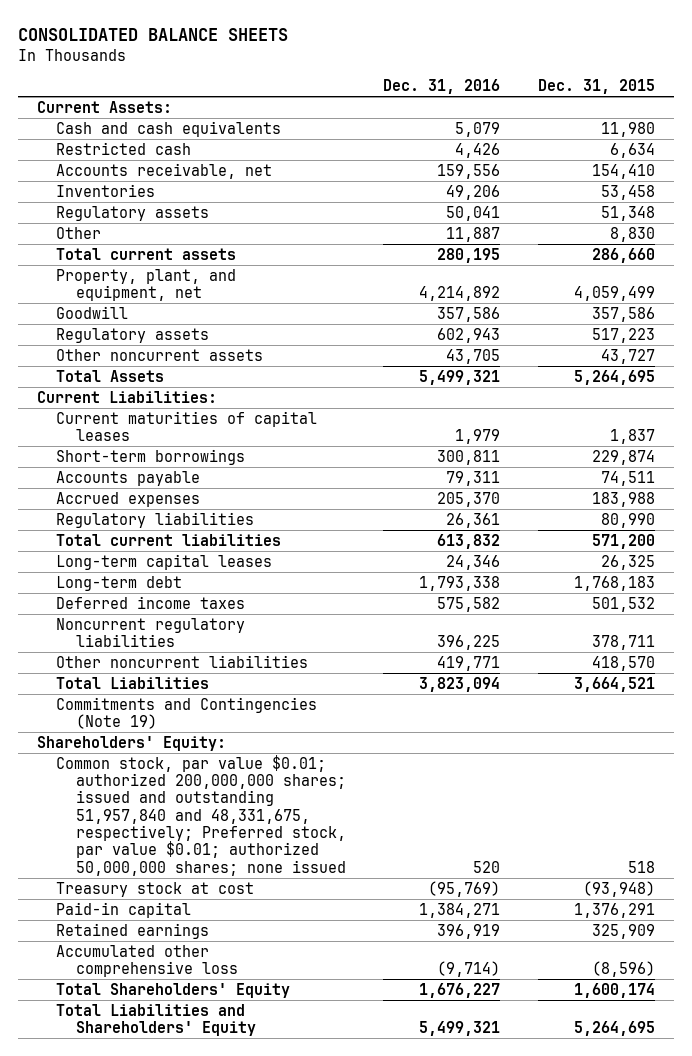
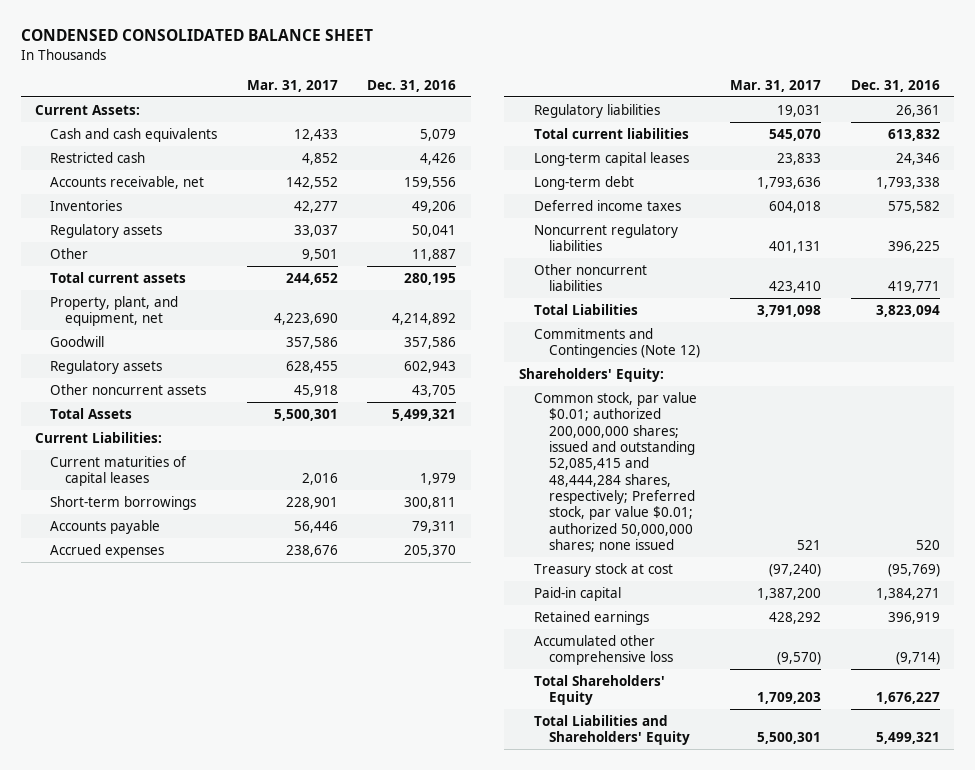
[18,27,289,41] CONSOLIDATED BALANCE SHEETS -> [20,29,373,42] CONDENSED CONSOLIDATED BALANCE SHEET
[538,79,656,95] Dec. 31, 2015 -> none
none -> [246,79,338,92] Mar. 31, 2017
[56,696,318,730] Commitments and Contingencies (Note 19) -> [533,327,700,359] Commitments and Contingencies (Note 12)
[56,754,346,876] Common stock, par value $0.01; authorized 200,000,000 shares; issued and outstanding 51,957,840 and 48,331,675, respectively; Preferred stock, par value $0.01; authorized 50,000,000 shares; none issued -> [533,391,697,553] Common stock, par value $0.01; authorized 200,000,000 shares; issued and outstanding 52,085,415 and 48,444,284 shares, respectively; Preferred stock, par value $0.01; authorized 50,000,000 shares; none issued

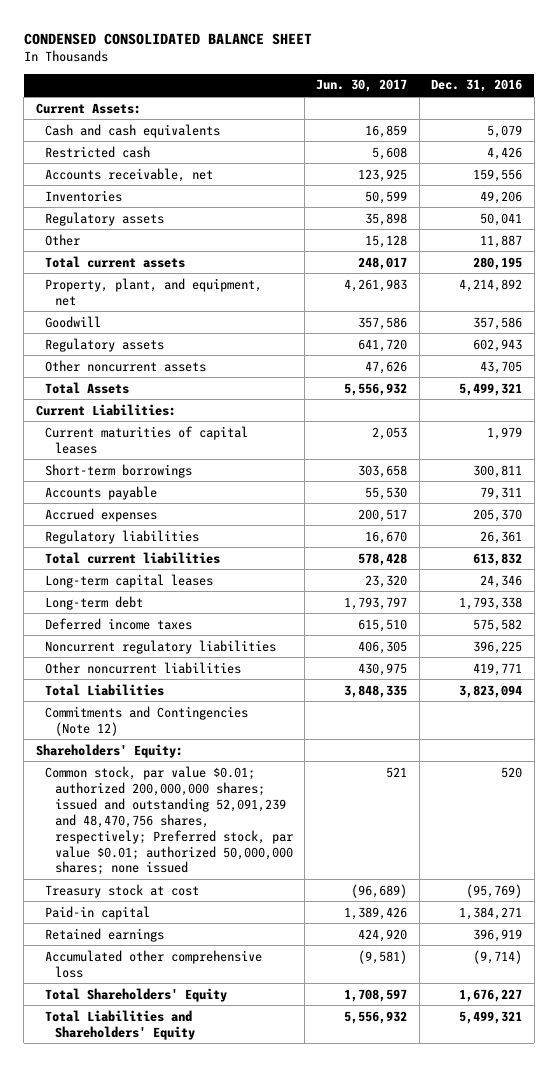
[246,79,338,92] Mar. 31, 2017 -> none
none -> [316,79,408,93] Jun. 30, 2017
[533,391,697,553] Common stock, par value $0.01; authorized 200,000,000 shares; issued and outstanding 52,085,415 and 48,444,284 shares, respectively; Preferred stock, par value $0.01; authorized 50,000,000 shares; none issued -> [45,765,293,876] Common stock, par value $0.01; authorized 200,000,000 shares; issued and outstanding 52,091,239 and 48,470,756 shares, respectively; Preferred stock, par value $0.01; authorized 50,000,000 shares; none issued

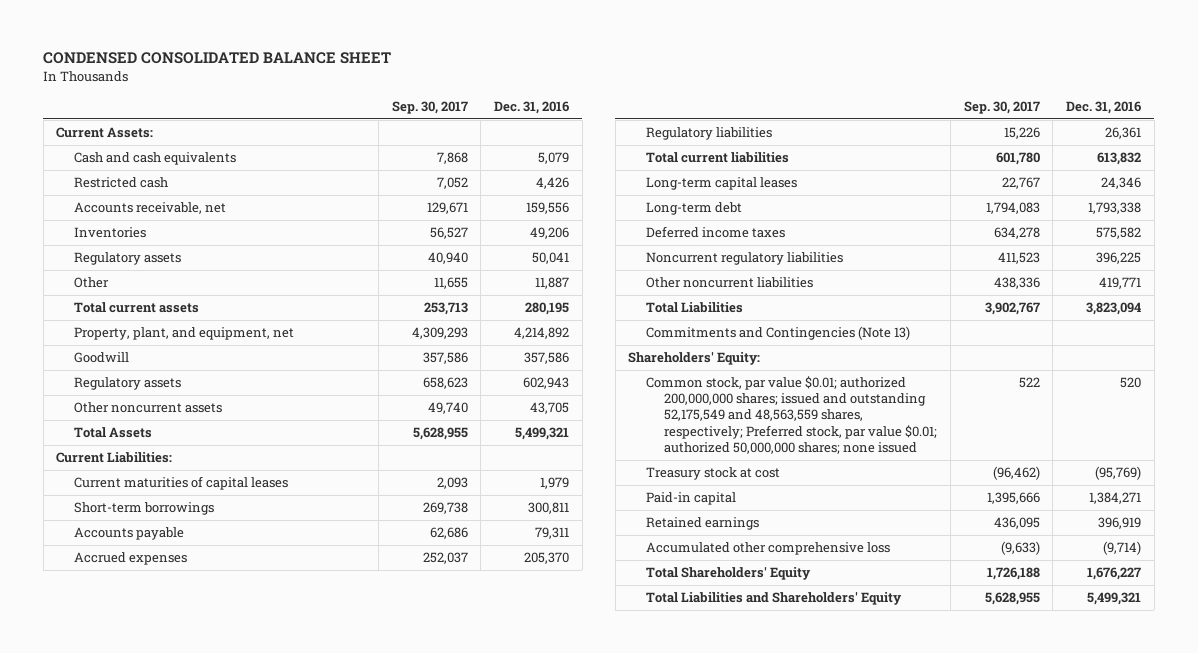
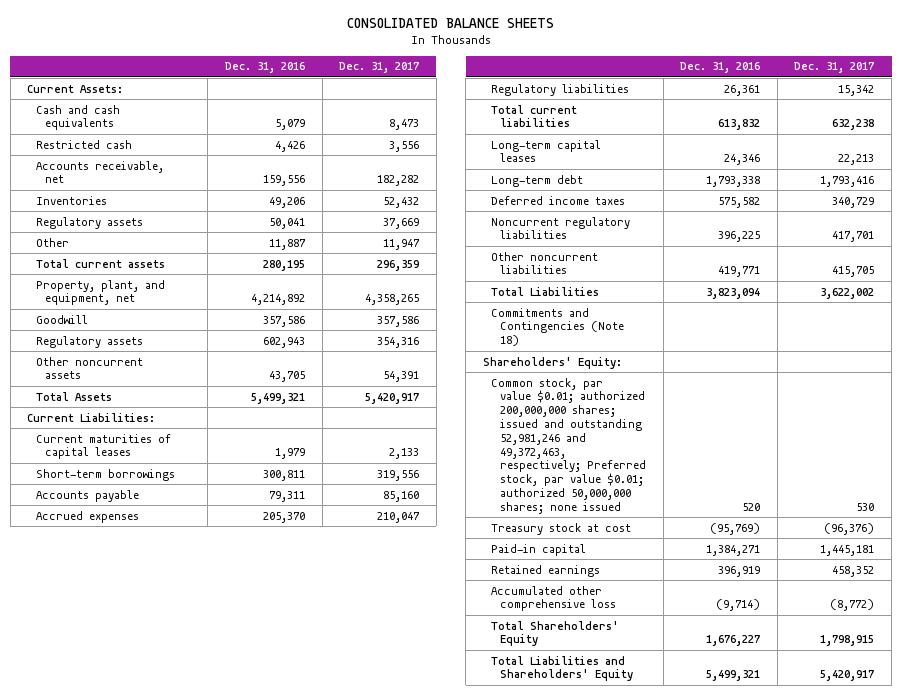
[43,52,392,65] CONDENSED CONSOLIDATED BALANCE SHEET -> [346,18,554,29] CONSOLIDATED BALANCE SHEETS
[391,101,468,115] Sep. 30, 2017 -> none
none -> [339,62,420,74] Dec. 31, 2017
[646,325,911,340] Commitments and Contingencies (Note 13) -> [491,307,624,347] Commitments and Contingencies (Note 18)
[646,375,938,454] Common stock, par value $0.01; authorized 200,000,000 shares; issued and outstanding 52,175,549 and 48,563,559 shares, respectively; Preferred stock, par value $0.01; authorized 50,000,000 shares; none issued -> [491,377,646,514] Common stock, par value $0.01; authorized 200,000,000 shares; issued and outstanding 52,981,246 and 49,372,463, respectively; Preferred stock, par value $0.01; authorized 50,000,000 shares; none issued

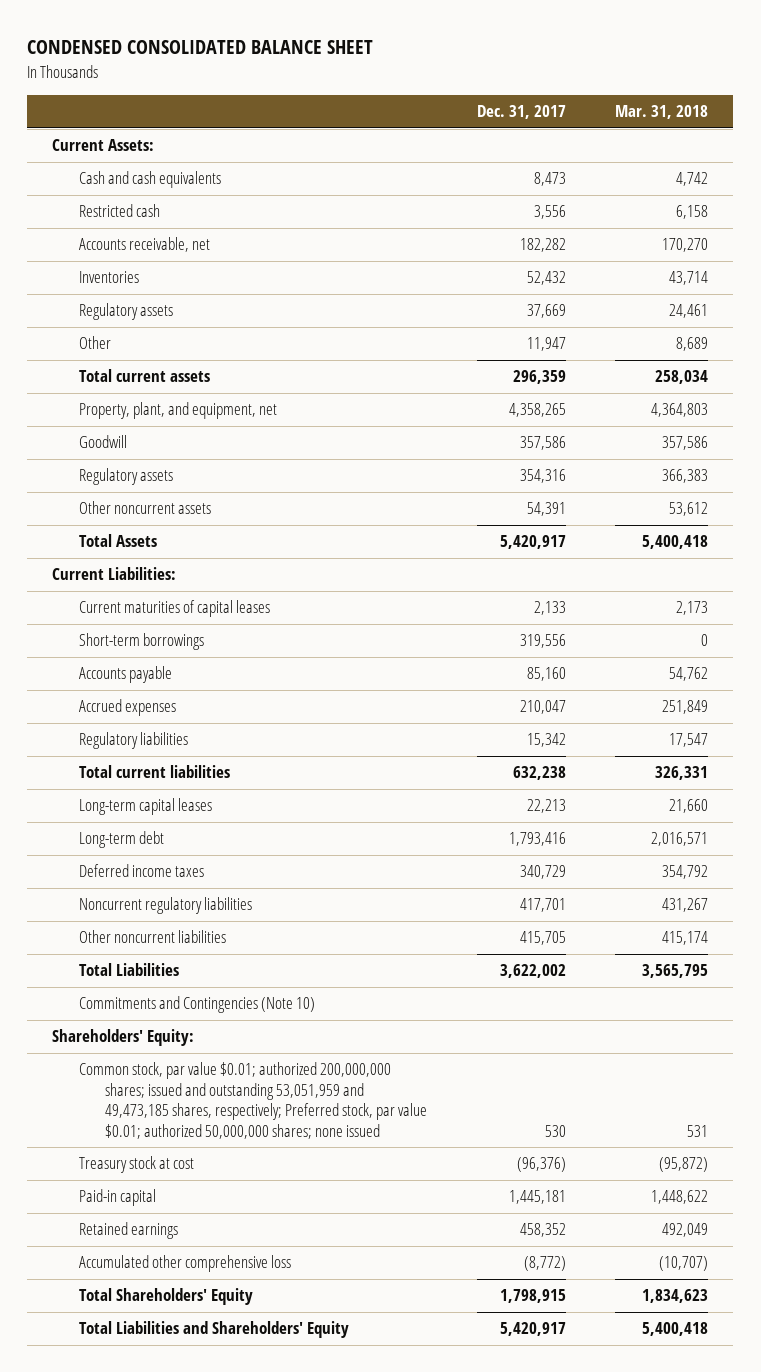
[346,18,554,29] CONSOLIDATED BALANCE SHEETS -> [27,40,374,55] CONDENSED CONSOLIDATED BALANCE SHEET
[225,62,306,74] Dec. 31, 2016 -> none
none -> [615,105,709,120] Mar. 31, 2018
[491,307,624,347] Commitments and Contingencies (Note 18) -> [78,996,315,1014] Commitments and Contingencies (Note 10)
[491,377,646,514] Common stock, par value $0.01; authorized 200,000,000 shares; issued and outstanding 52,981,246 and 49,372,463, respectively; Preferred stock, par value $0.01; authorized 50,000,000 shares; none issued -> [78,1062,428,1139] Common stock, par value $0.01; authorized 200,000,000 shares; issued and outstanding 53,051,959 and 49,473,185 shares, respectively; Preferred stock, par value $0.01; authorized 50,000,000 shares; none issued

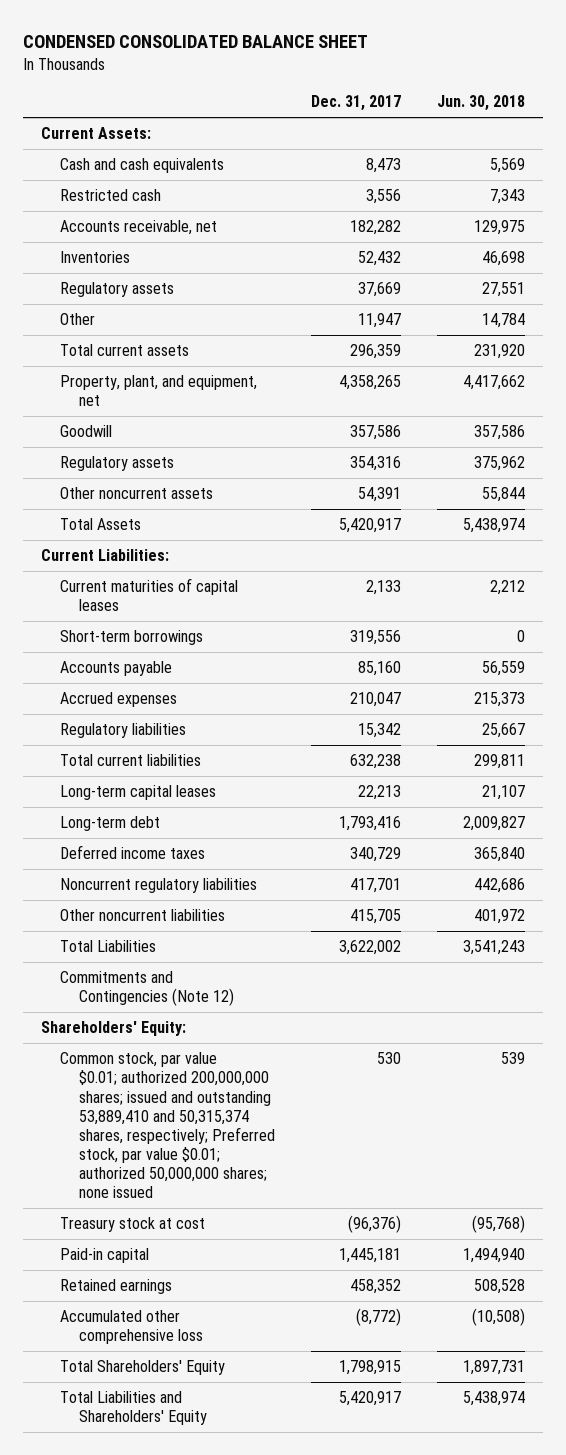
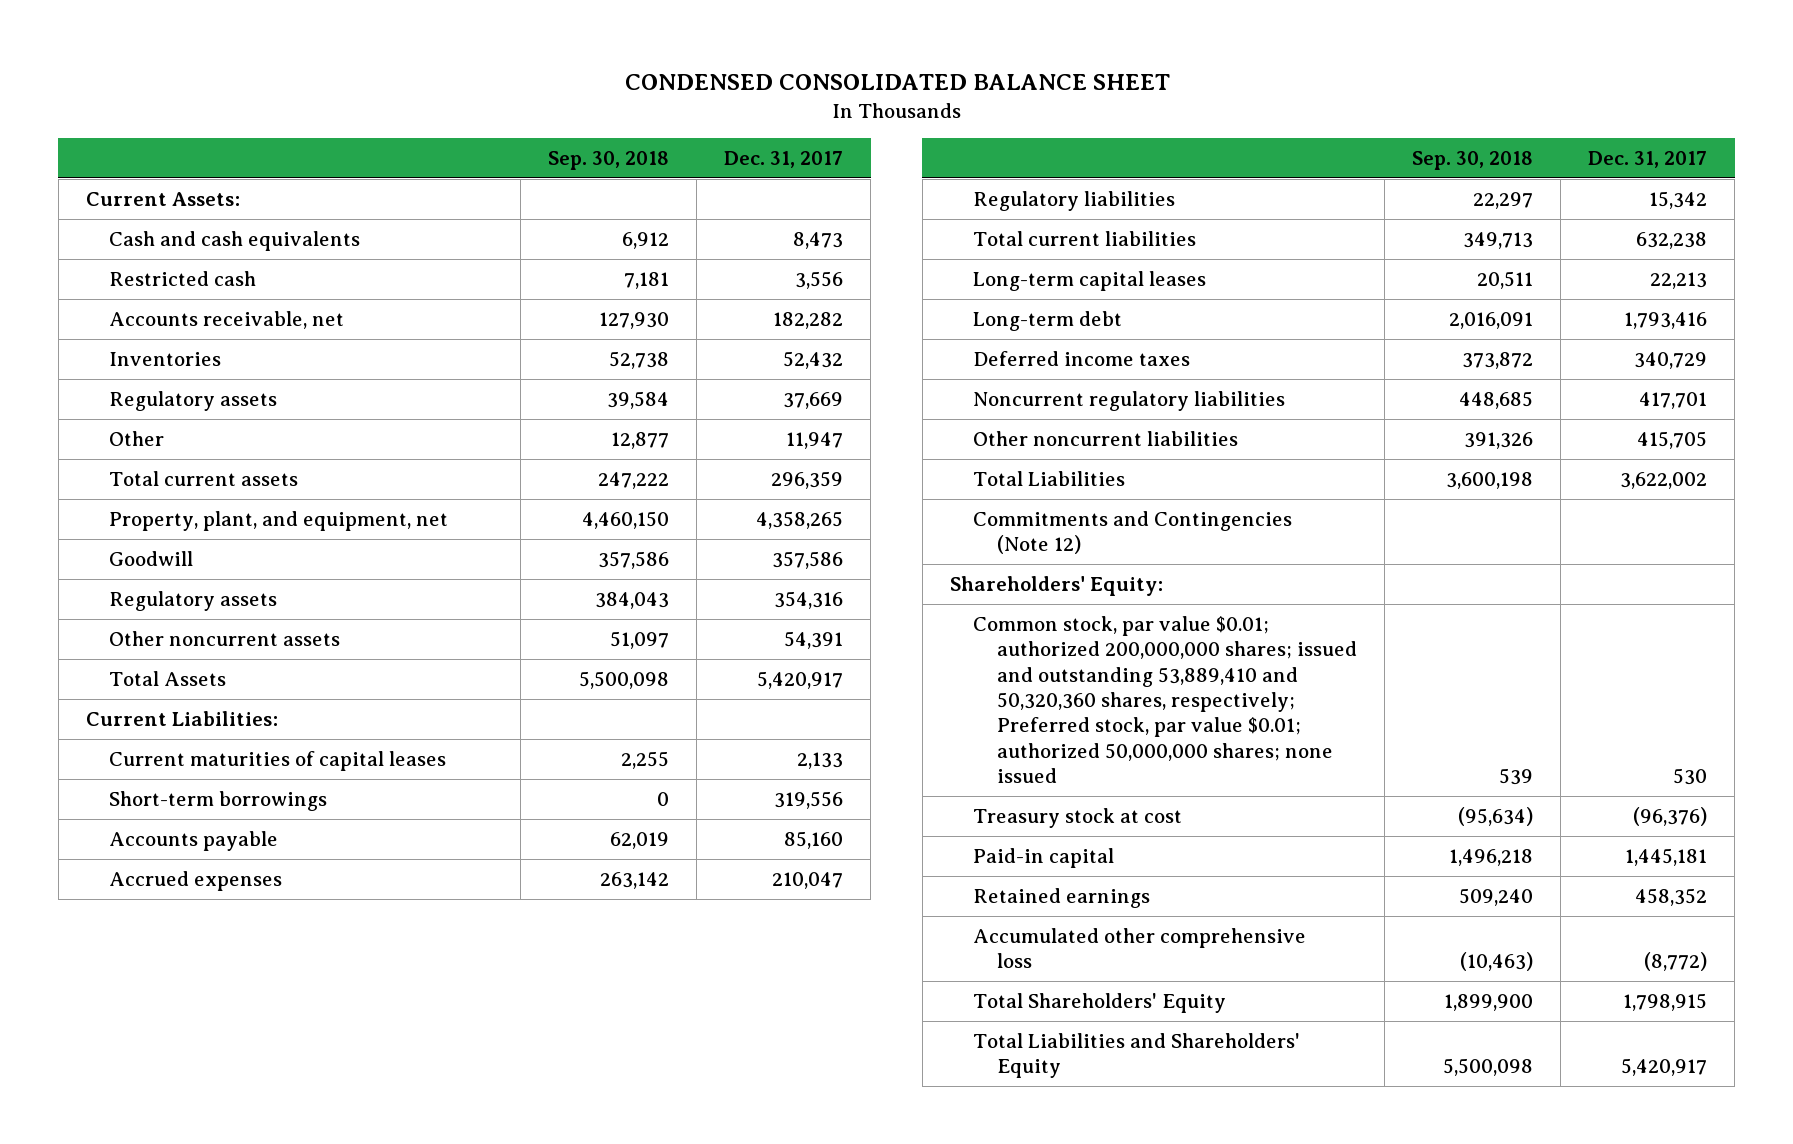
[436,95,525,112] Jun. 30, 2018 -> none
none -> [548,150,670,170] Sep. 30, 2018
[60,1052,276,1199] Common stock, par value $0.01; authorized 200,000,000 shares; issued and outstanding 53,889,410 and 50,315,374 shares, respectively; Preferred stock, par value $0.01; authorized 50,000,000 shares; none issued -> [973,615,1357,784] Common stock, par value $0.01; authorized 200,000,000 shares; issued and outstanding 53,889,410 and 50,320,360 shares, respectively; Preferred stock, par value $0.01; authorized 50,000,000 shares; none issued

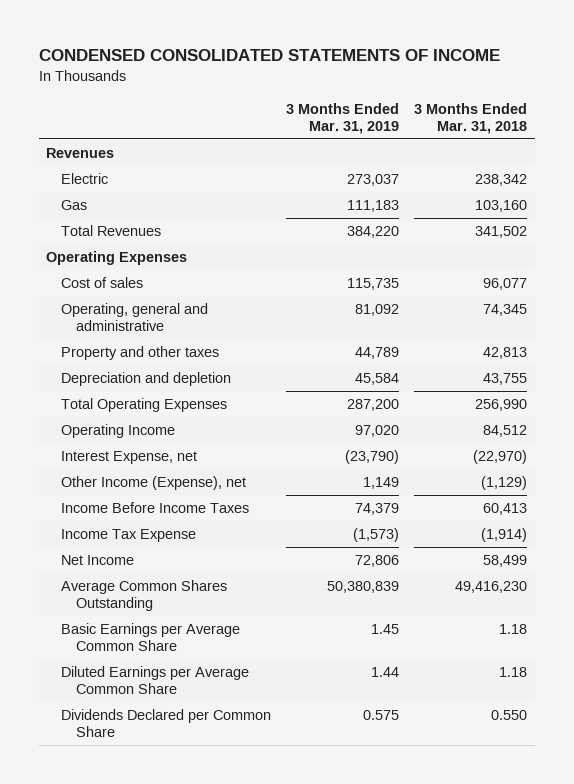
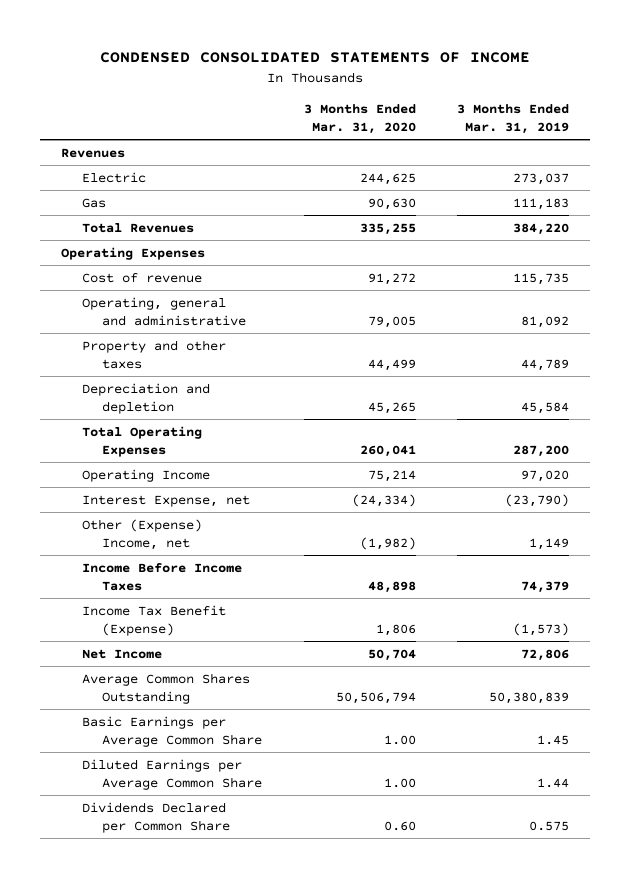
[414,102,528,135] 3 Months Ended Mar. 31, 2018 -> none
none -> [303,103,416,134] 3 Months Ended Mar. 31, 2020
[60,276,143,288] Cost of sales -> [81,272,202,283] Cost of revenue
[60,475,246,490] Other Income (Expense), net -> [81,518,202,550] Other (Expense) Income, net
[60,528,196,542] Income Tax Expense -> [81,604,226,636] Income Tax Benefit (Expense)

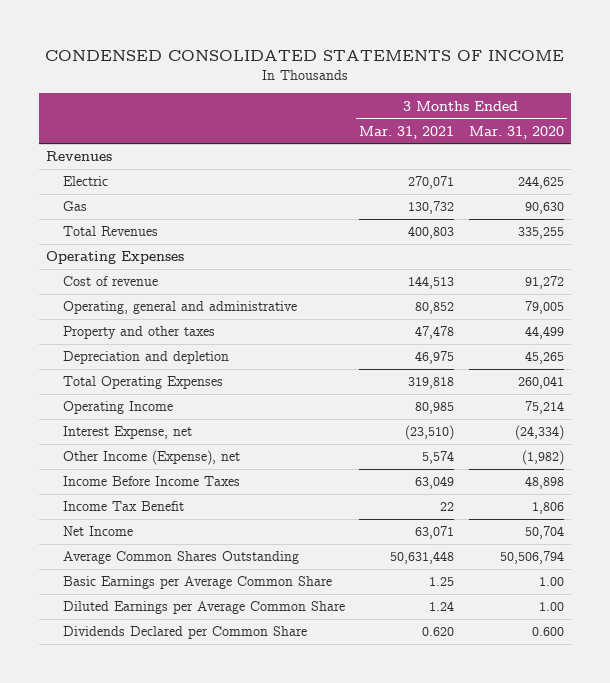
[457,103,570,134] 3 Months Ended Mar. 31, 2019 -> none
none -> [359,125,455,139] Mar. 31, 2021
[81,518,202,550] Other (Expense) Income, net -> [62,450,240,466] Other Income (Expense), net
[81,604,226,636] Income Tax Benefit (Expense) -> [62,501,184,512] Income Tax Benefit
[383,820,416,831] 0.60 -> [531,627,564,637] 0.600

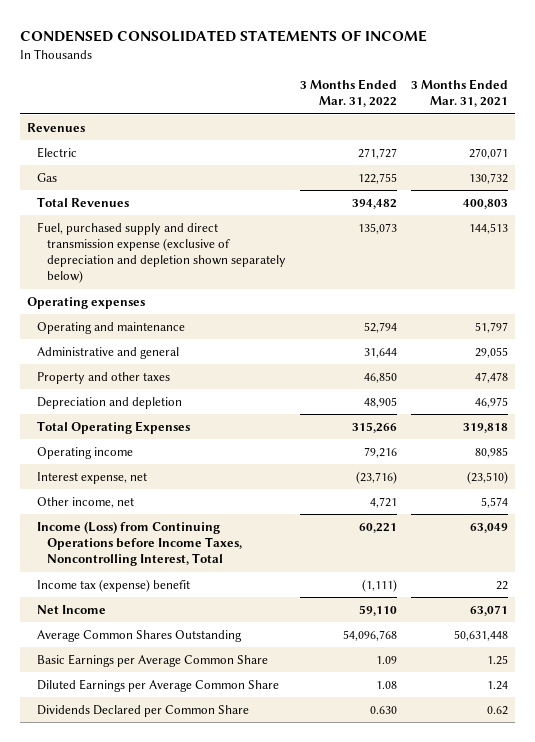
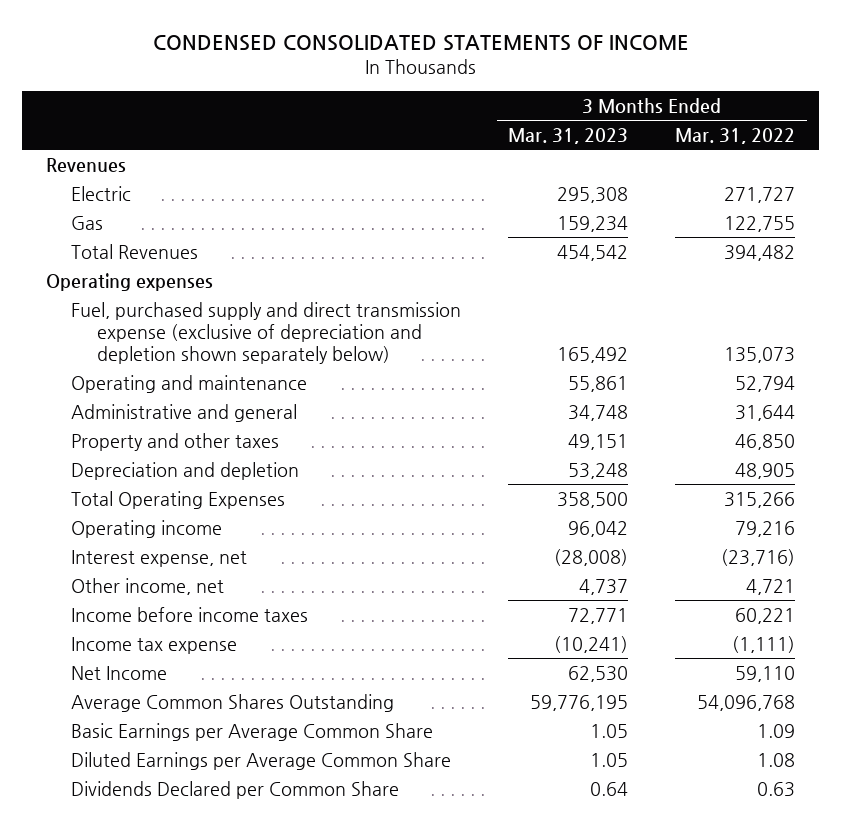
[410,79,508,108] 3 Months Ended Mar. 31, 2021 -> none
none -> [508,127,629,144] Mar. 31, 2023
[37,222,286,284] Fuel, purchased supply and direct transmission expense (exclusive of depreciation and depletion shown separately below) -> [71,301,462,364] Fuel, purchased supply and direct transmission expense (exclusive of depreciation and depletion shown separately below)
[37,521,242,567] Income (Loss) from Continuing Operations before Income Taxes, Noncontrolling Interest, Total -> [71,606,309,622] Income before income taxes
[37,579,191,593] Income tax (expense) benefit -> [71,636,238,654] Income tax expense
[369,706,397,715] 0.630 -> [757,781,796,797] 0.63

